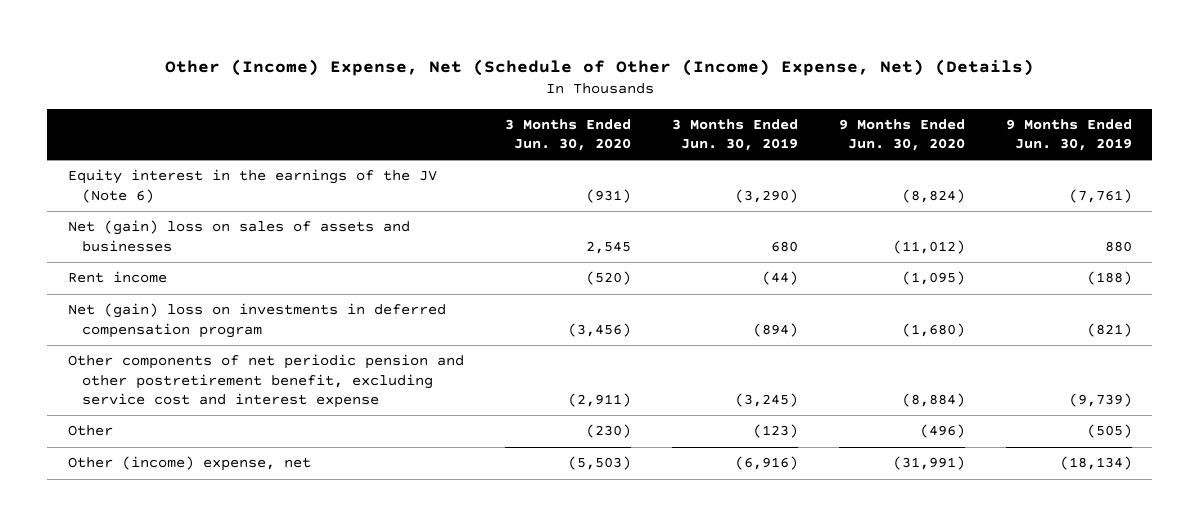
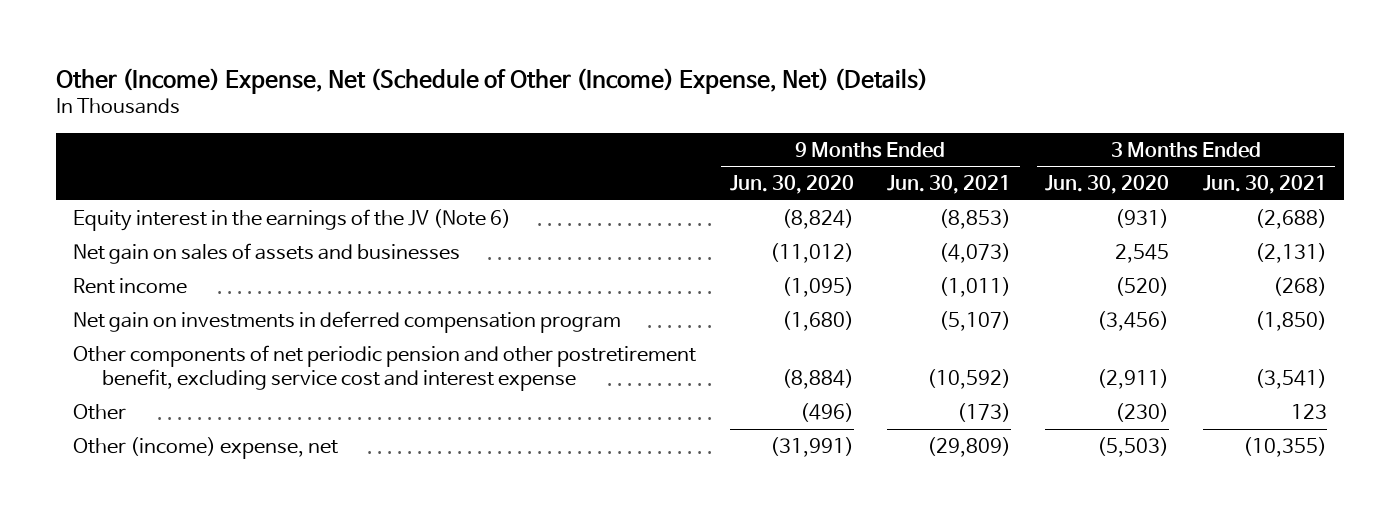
[671,118,798,152] 3 Months Ended Jun. 30, 2019 -> none
[1005,118,1132,152] 9 Months Ended Jun. 30, 2019 -> none
none -> [887,175,1012,195] Jun. 30, 2021
none -> [1202,175,1327,195] Jun. 30, 2021
[67,220,410,252] Net (gain) loss on sales of assets and businesses -> [72,242,460,264] Net gain on sales of assets and businesses
[67,303,446,338] Net (gain) loss on investments in deferred compensation program -> [72,310,621,333] Net gain on investments in deferred compensation program

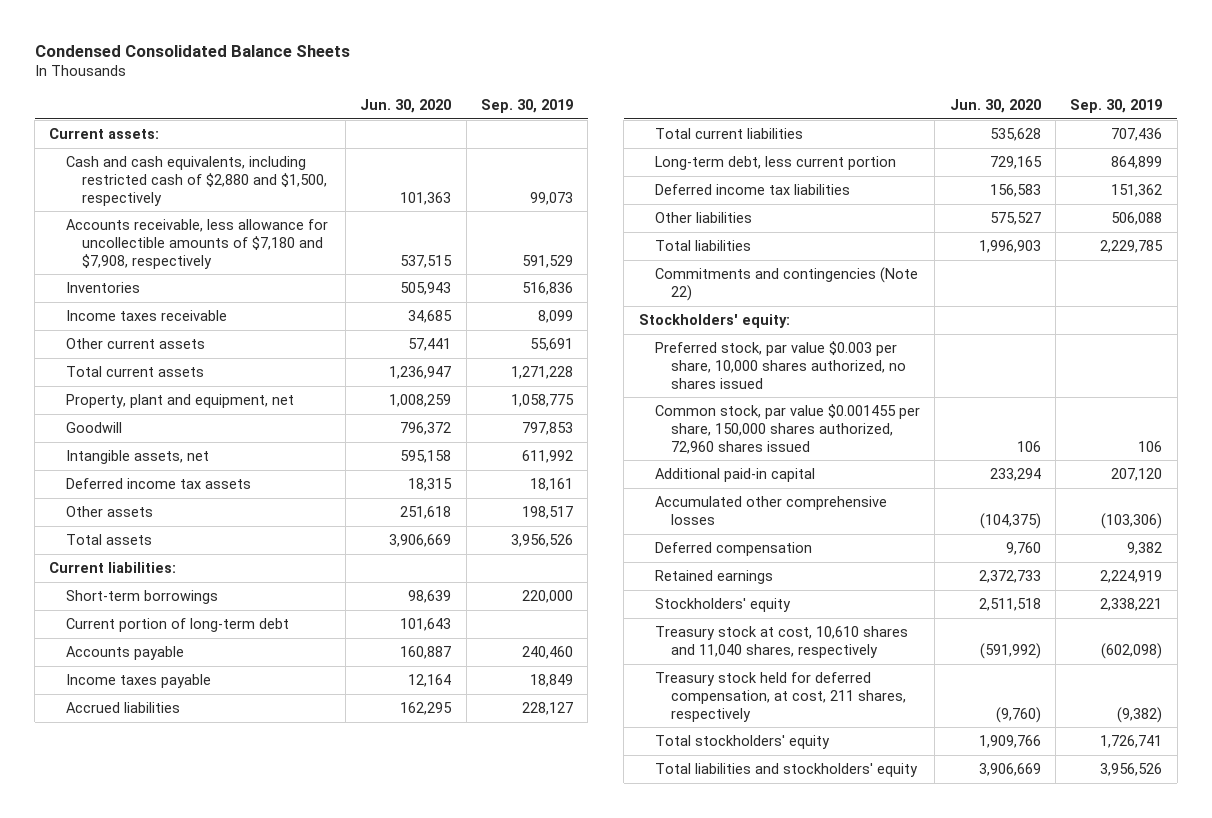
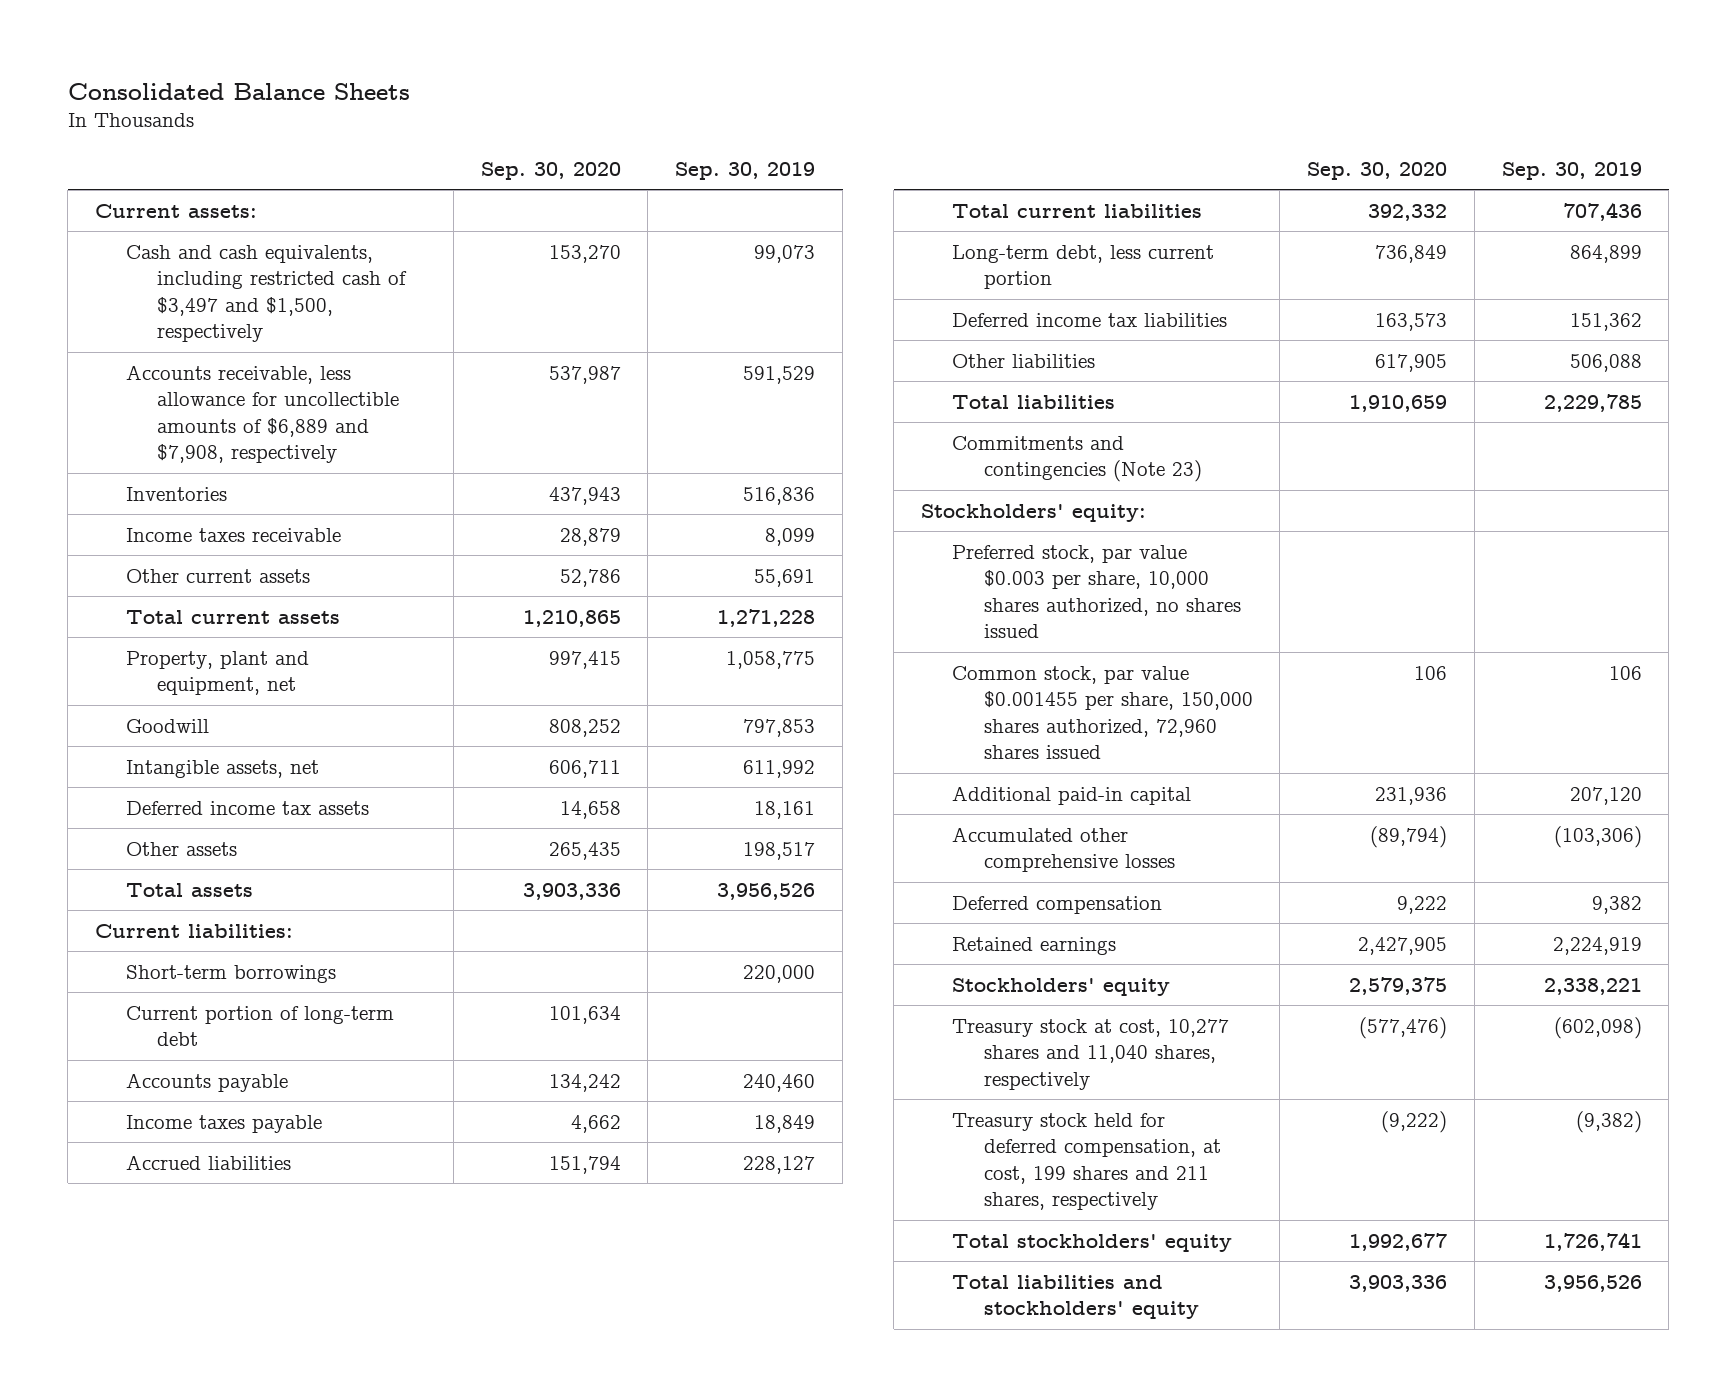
[34,44,350,57] Condensed Consolidated Balance Sheets -> [67,82,410,100] Consolidated Balance Sheets
[360,98,452,113] Jun. 30, 2020 -> none
none -> [480,161,621,180] Sep. 30, 2020
[65,156,327,206] Cash and cash equivalents, including restricted cash of $2,880 and $1,500, respectively -> [125,244,408,343] Cash and cash equivalents, including restricted cash of $3,497 and $1,500, respectively
[65,219,328,269] Accounts receivable, less allowance for uncollectible amounts of $7,180 and $7,908, respectively -> [125,364,400,464] Accounts receivable, less allowance for uncollectible amounts of $6,889 and $7,908, respectively
[654,267,918,301] Commitments and contingencies (Note 22) -> [952,435,1202,483] Commitments and contingencies (Note 23)
[654,626,908,658] Treasury stock at cost, 10,610 shares and 11,040 shares, respectively -> [952,1018,1230,1090] Treasury stock at cost, 10,277 shares and 11,040 shares, respectively
[654,672,907,722] Treasury stock held for deferred compensation, at cost, 211 shares, respectively -> [952,1112,1221,1211] Treasury stock held for deferred compensation, at cost, 199 shares and 211 shares, respectively

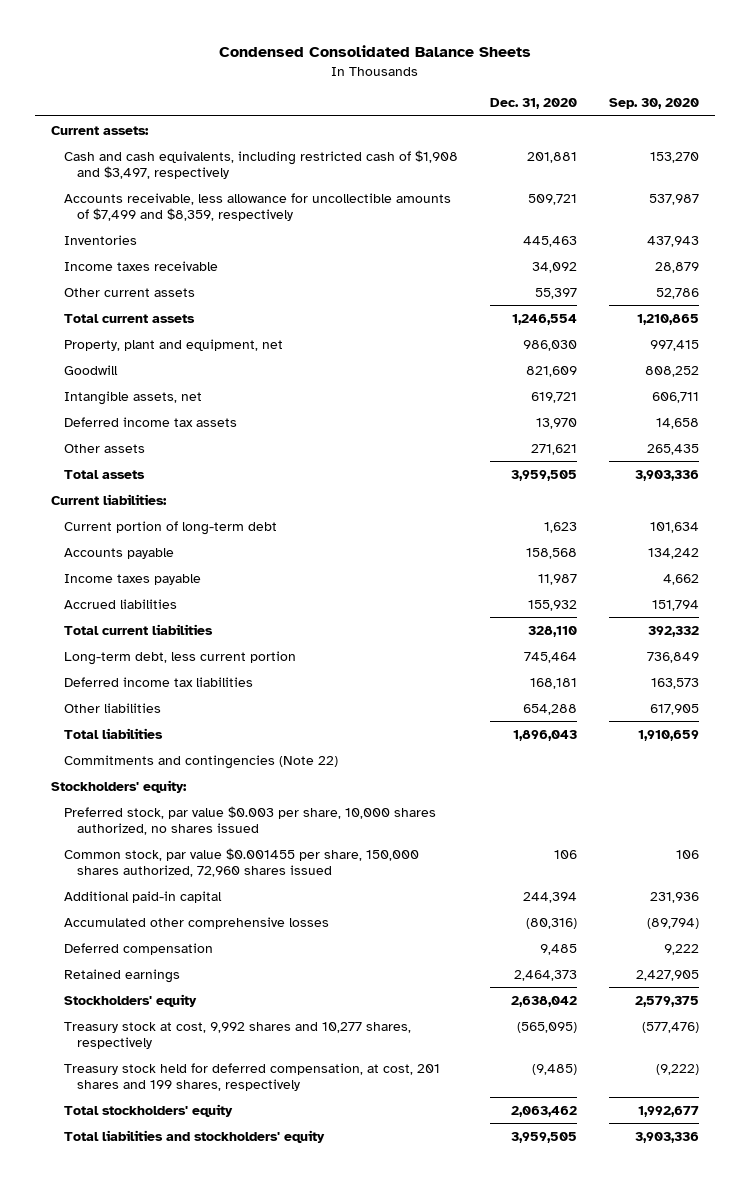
[67,82,410,100] Consolidated Balance Sheets -> [218,44,531,57] Condensed Consolidated Balance Sheets
[675,161,816,180] Sep. 30, 2019 -> none
none -> [489,98,577,110] Dec. 31, 2020
[125,244,408,343] Cash and cash equivalents, including restricted cash of $3,497 and $1,500, respectively -> [63,149,458,180] Cash and cash equivalents, including restricted cash of $1,908 and $3,497, respectively
[125,364,400,464] Accounts receivable, less allowance for uncollectible amounts of $6,889 and $7,908, respectively -> [63,192,451,222] Accounts receivable, less allowance for uncollectible amounts of $7,499 and $8,359, respectively
[125,964,336,983] Short-term borrowings -> none
[952,435,1202,483] Commitments and contingencies (Note 23) -> [63,754,338,769] Commitments and contingencies (Note 22)
[952,1018,1230,1090] Treasury stock at cost, 10,277 shares and 11,040 shares, respectively -> [63,1021,411,1050] Treasury stock at cost, 9,992 shares and 10,277 shares, respectively
[952,1112,1221,1211] Treasury stock held for deferred compensation, at cost, 199 shares and 211 shares, respectively -> [63,1062,440,1092] Treasury stock held for deferred compensation, at cost, 201 shares and 199 shares, respectively

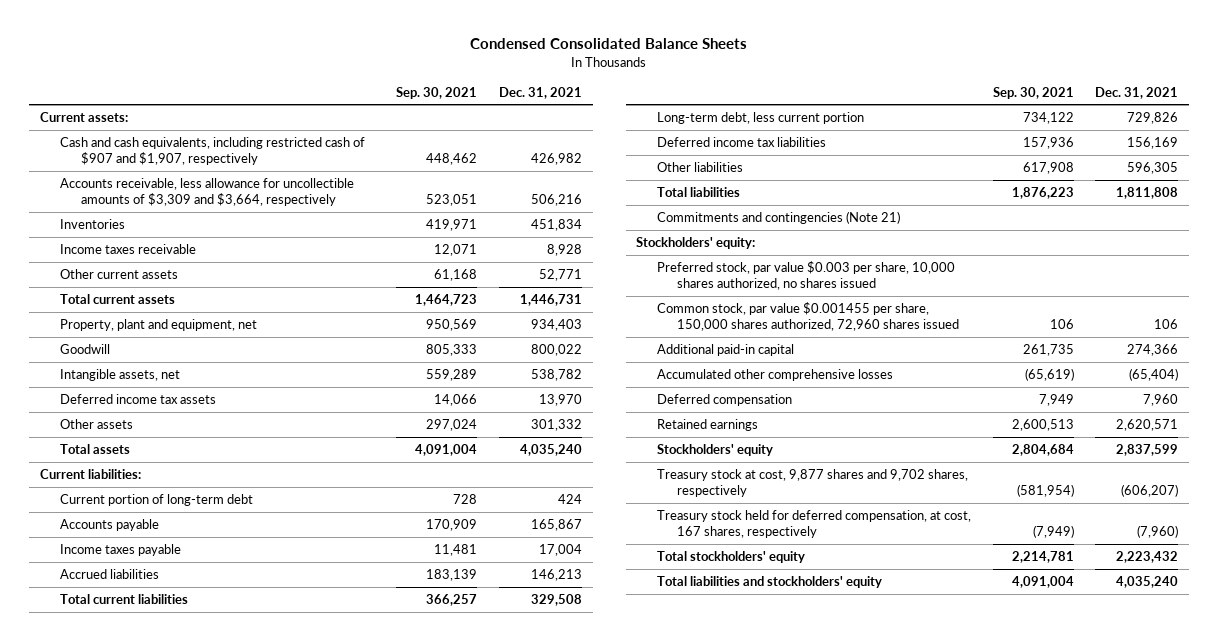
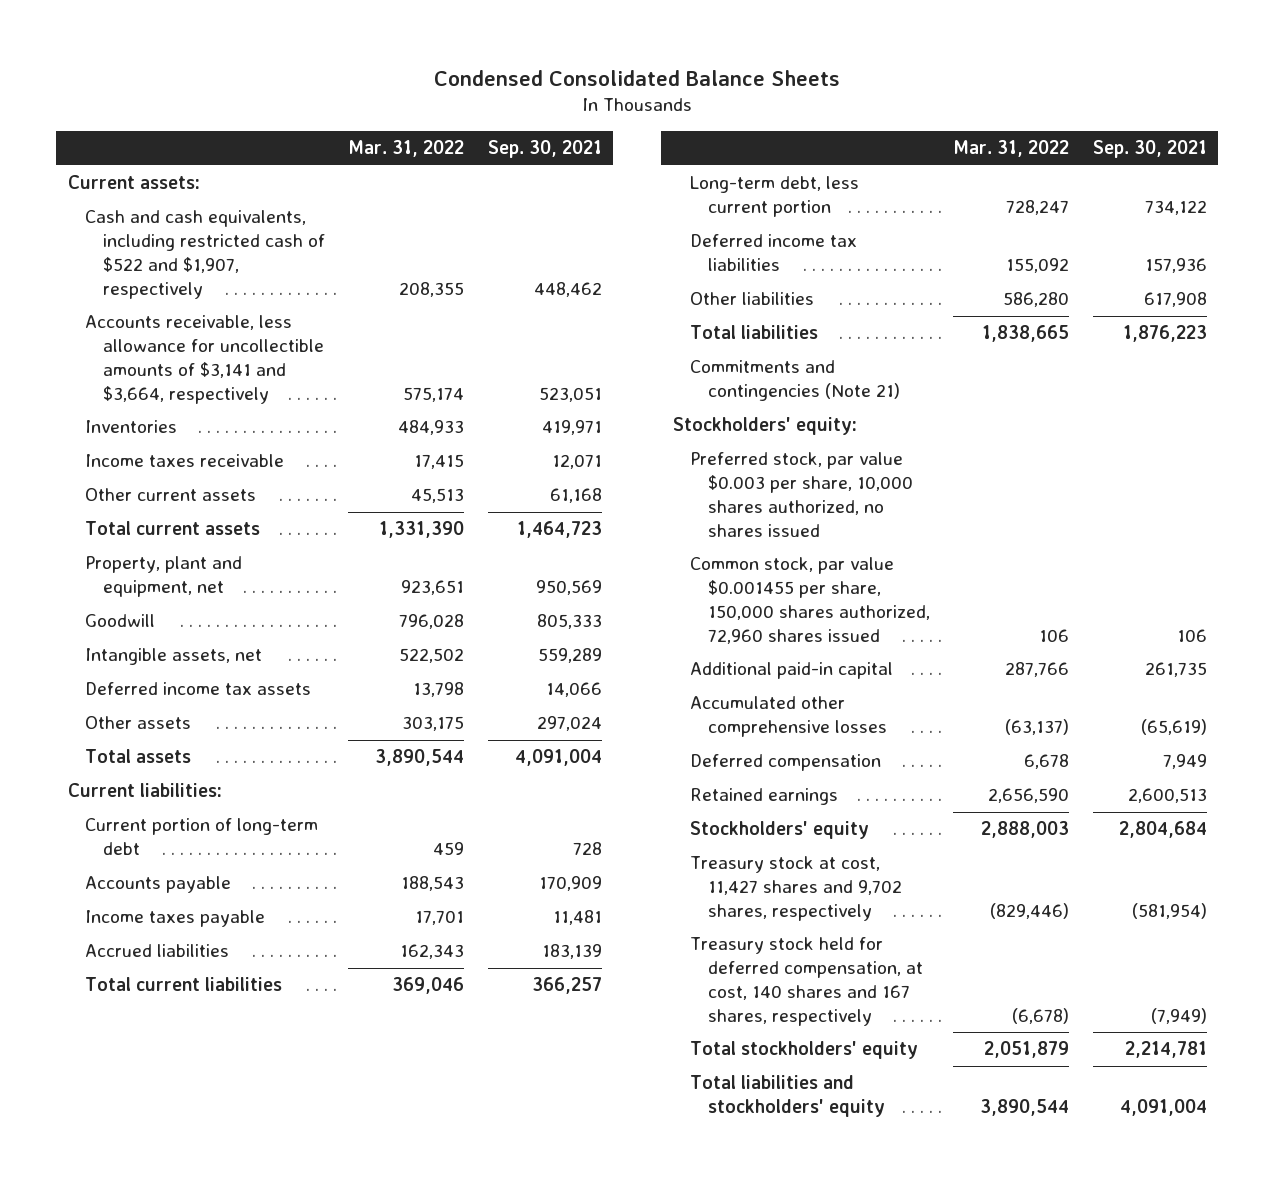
[499,86,583,99] Dec. 31, 2021 -> none
none -> [348,140,465,158] Mar. 31, 2022
[60,136,366,165] Cash and cash equivalents, including restricted cash of $907 and $1,907, respectively -> [85,210,326,299] Cash and cash equivalents, including restricted cash of $522 and $1,907, respectively
[60,177,355,206] Accounts receivable, less allowance for uncollectible amounts of $3,309 and $3,664, respectively -> [85,315,325,404] Accounts receivable, less allowance for uncollectible amounts of $3,141 and $3,664, respectively
[656,468,968,497] Treasury stock at cost, 9,877 shares and 9,702 shares, respectively -> [690,856,903,921] Treasury stock at cost, 11,427 shares and 9,702 shares, respectively
[656,509,971,538] Treasury stock held for deferred compensation, at cost, 167 shares, respectively -> [690,937,924,1026] Treasury stock held for deferred compensation, at cost, 140 shares and 167 shares, respectively

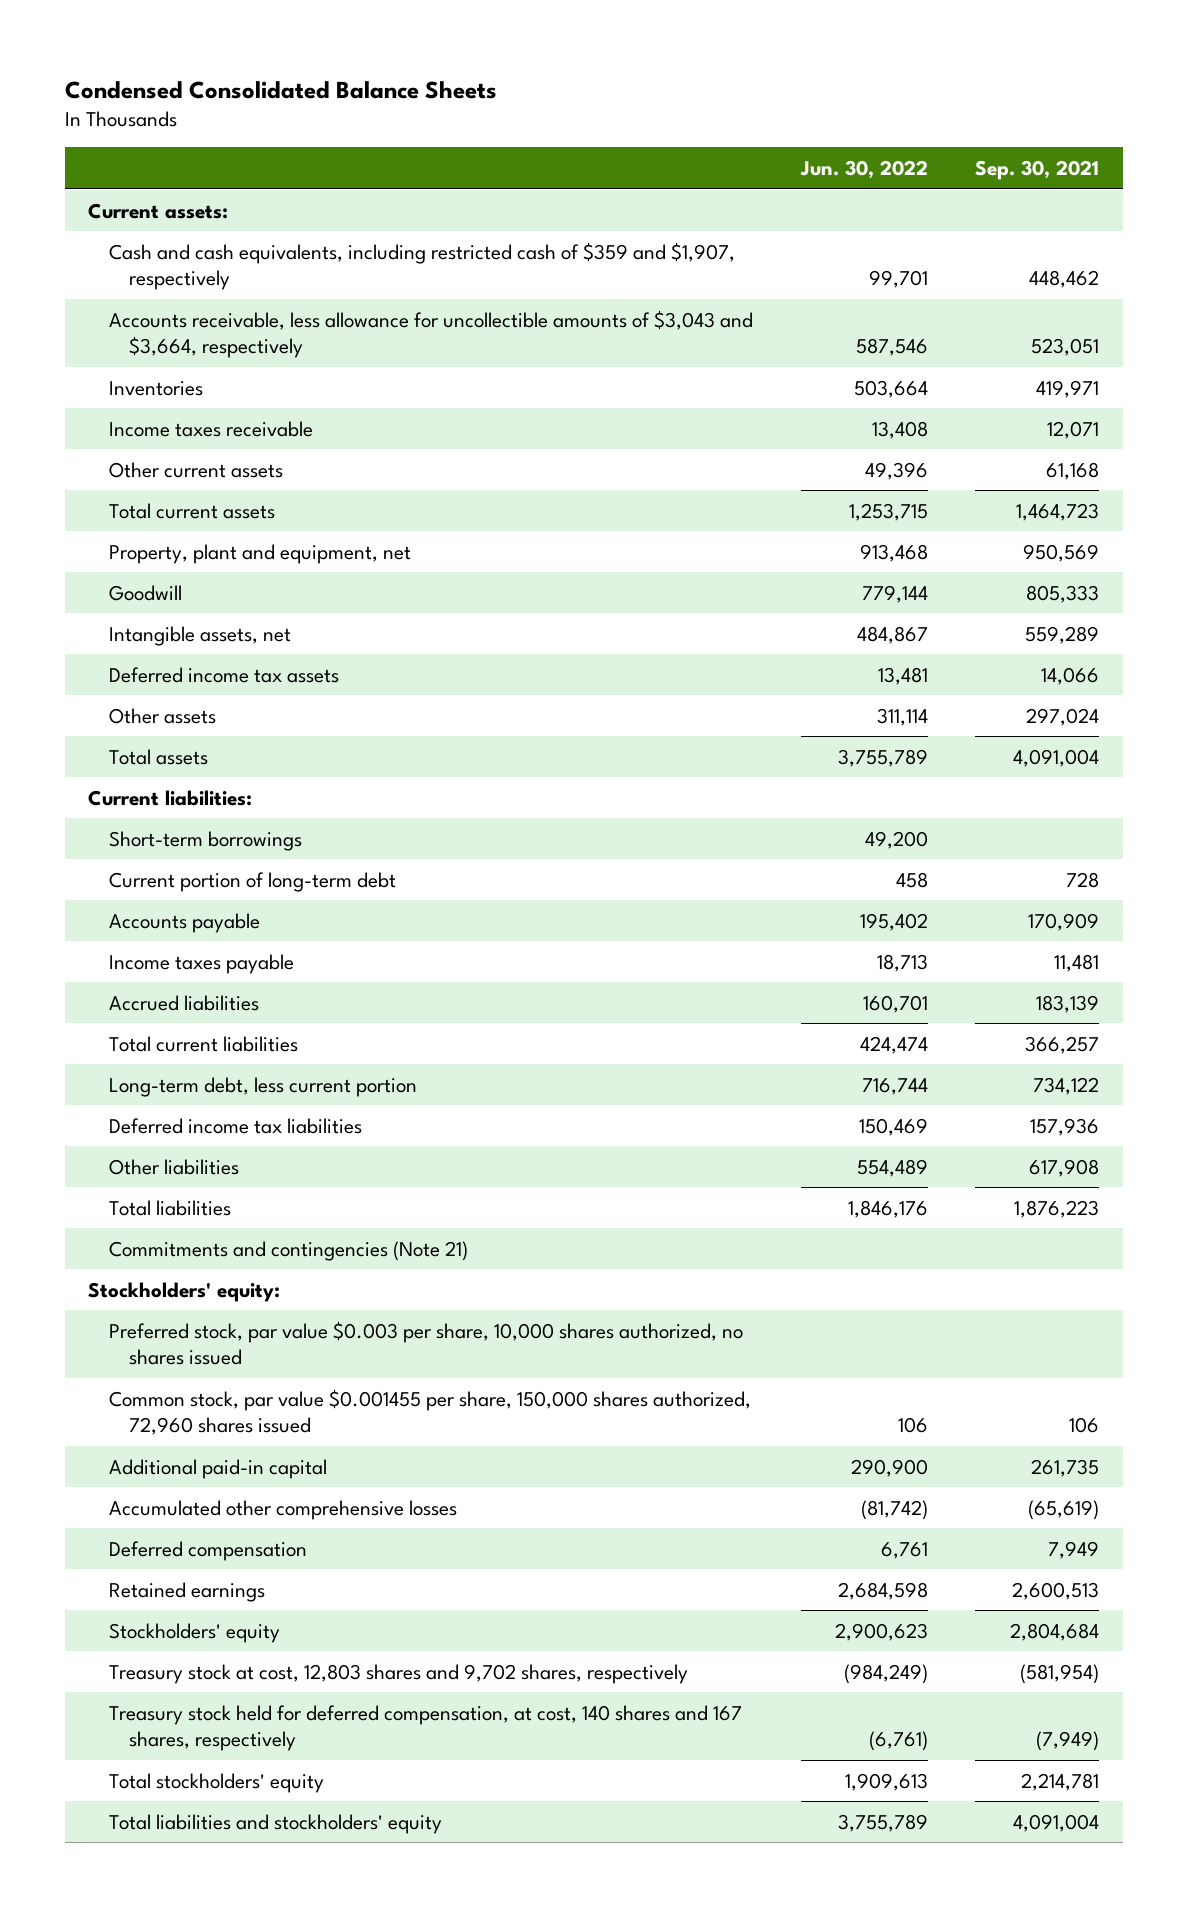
[348,140,465,158] Mar. 31, 2022 -> none
none -> [799,160,928,180] Jun. 30, 2022
[85,210,326,299] Cash and cash equivalents, including restricted cash of $522 and $1,907, respectively -> [108,241,735,291] Cash and cash equivalents, including restricted cash of $359 and $1,907, respectively
[85,315,325,404] Accounts receivable, less allowance for uncollectible amounts of $3,141 and $3,664, respectively -> [108,309,753,359] Accounts receivable, less allowance for uncollectible amounts of $3,043 and $3,664, respectively
none -> [108,830,302,851] Short-term borrowings
[690,856,903,921] Treasury stock at cost, 11,427 shares and 9,702 shares, respectively -> [108,1663,688,1684] Treasury stock at cost, 12,803 shares and 9,702 shares, respectively

